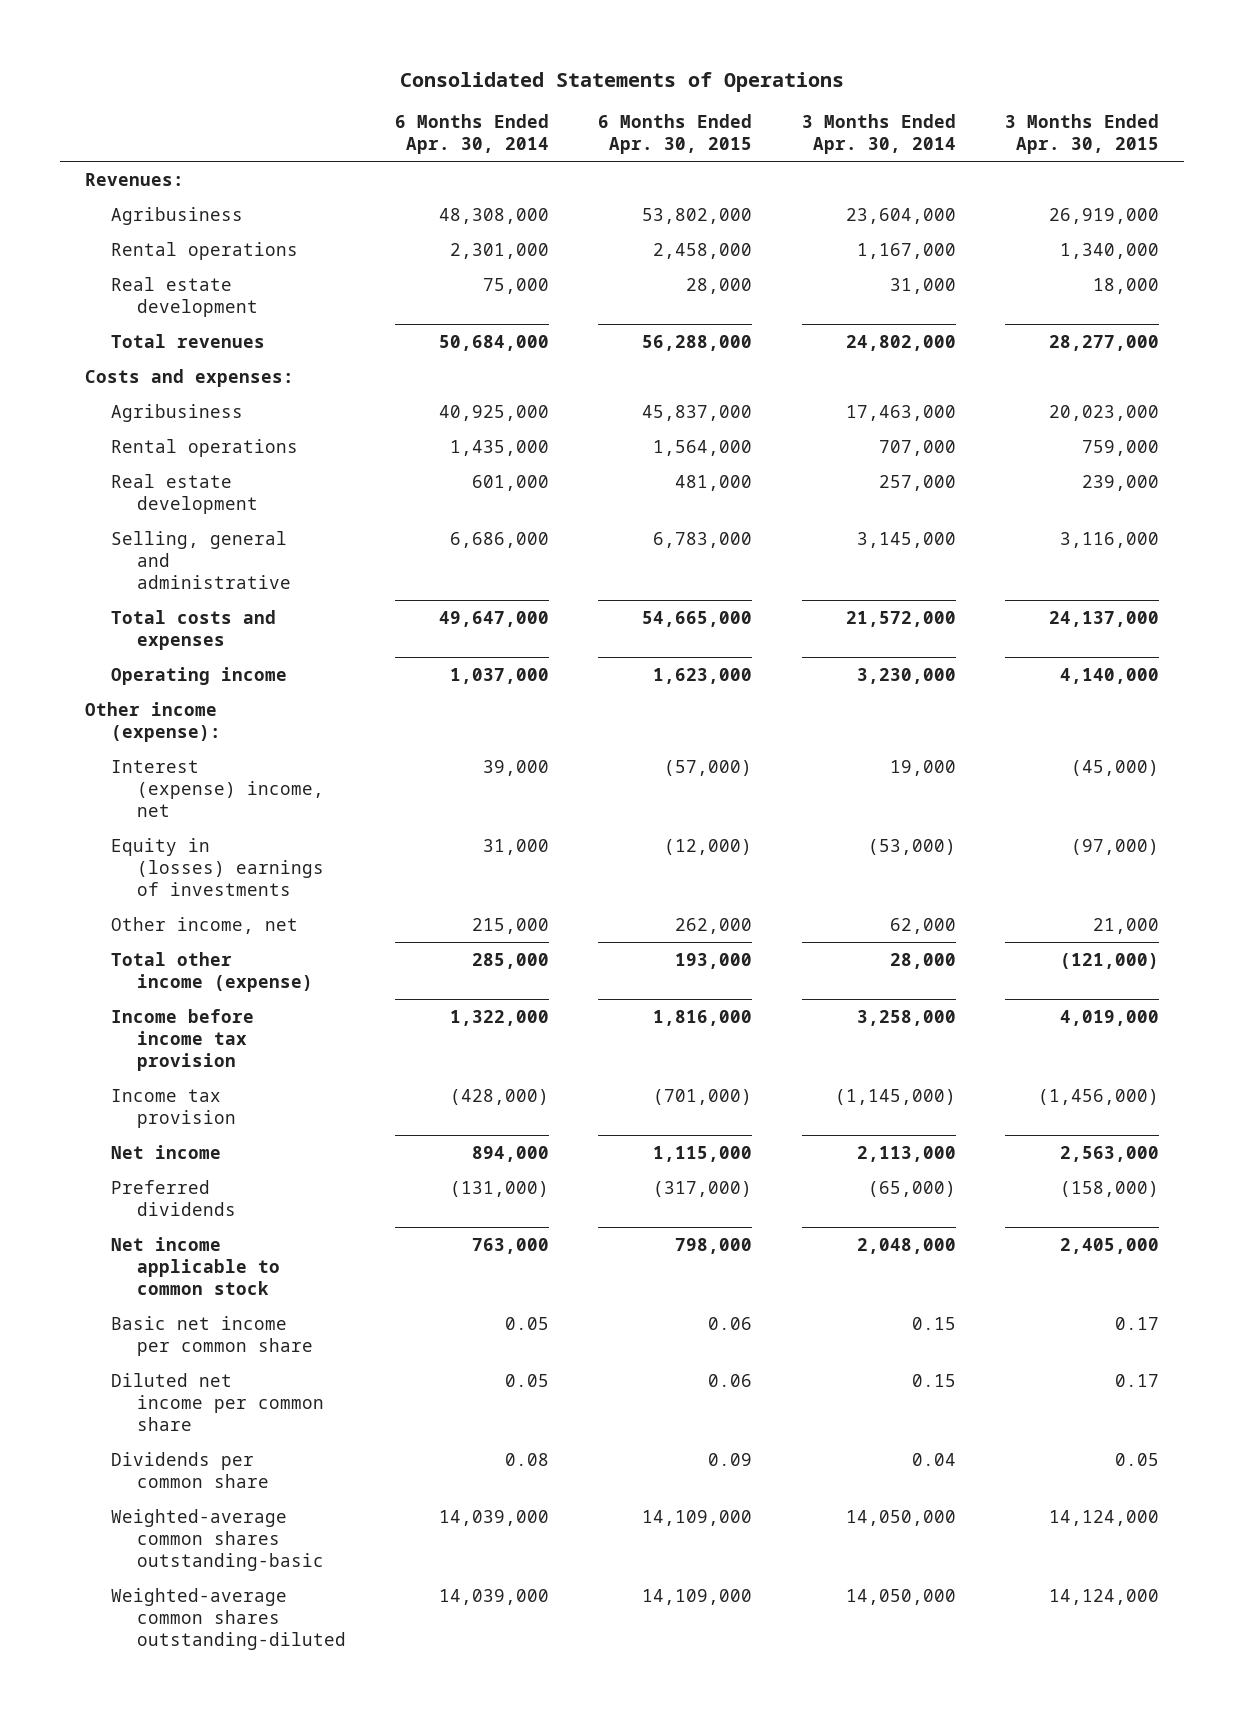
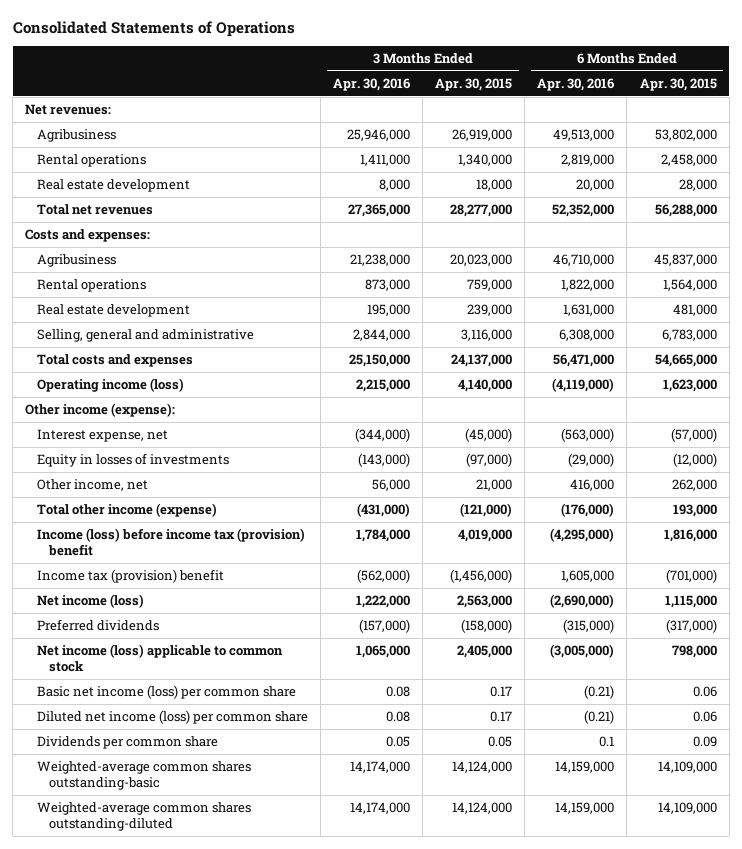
[395,113,550,155] 6 Months Ended Apr. 30, 2014 -> none
[801,113,956,155] 3 Months Ended Apr. 30, 2014 -> none
none -> [333,78,411,92] Apr. 30, 2016
none -> [537,78,615,92] Apr. 30, 2016
[84,172,184,186] Revenues: -> [25,104,112,116] Net revenues:
[110,333,265,348] Total revenues -> [37,204,154,216] Total net revenues
[110,666,287,685] Operating income -> [37,378,185,393] Operating income (loss)
[110,759,324,818] Interest (expense) income, net -> [37,429,169,443] Interest expense, net
[110,837,324,897] Equity in (losses) earnings of investments -> [37,453,230,468] Equity in losses of investments
[110,1008,254,1072] Income before income tax provision -> [37,528,306,557] Income (loss) before income tax (provision) benefit
[110,1088,236,1128] Income tax provision -> [37,569,225,584] Income tax (provision) benefit
[110,1144,221,1159] Net income -> [37,594,145,609] Net income (loss)
[110,1236,280,1296] Net income applicable to common stock -> [37,644,284,673] Net income (loss) applicable to common stock
[110,1315,313,1356] Basic net income per common share -> [37,685,297,700] Basic net income (loss) per common share
[110,1372,324,1432] Diluted net income per common share -> [37,710,309,725] Diluted net income (loss) per common share

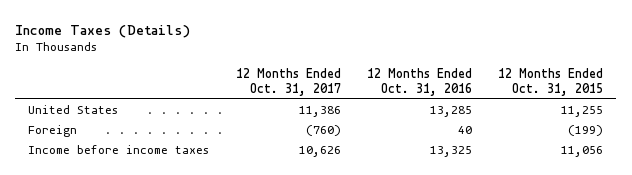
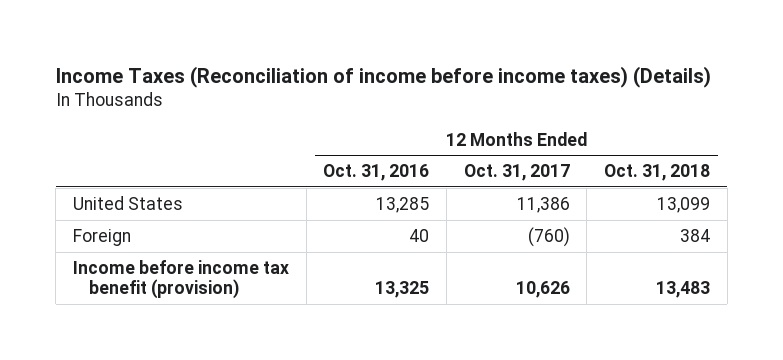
[15,24,191,38] Income Taxes (Details) -> [55,65,711,88] Income Taxes (Reconciliation of income before income taxes) (Details)
[498,67,604,97] 12 Months Ended Oct. 31, 2015 -> none
none -> [603,164,710,182] Oct. 31, 2018
[28,145,210,155] Income before income taxes -> [72,259,289,300] Income before income tax benefit (provision)

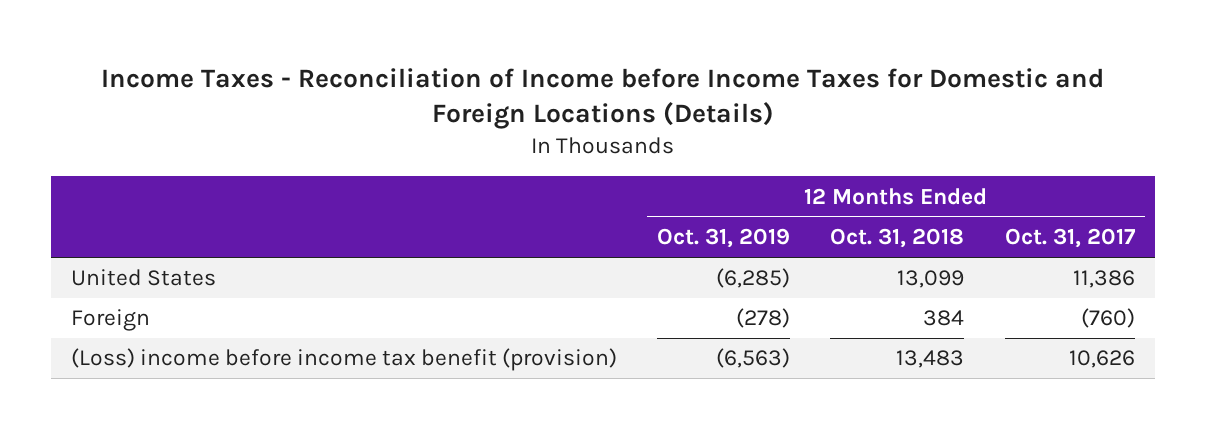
[55,65,711,88] Income Taxes (Reconciliation of income before income taxes) (Details) -> [100,67,1104,130] Income Taxes - Reconciliation of Income before Income Taxes for Domestic and Foreign Locations (Details)
[323,164,430,182] Oct. 31, 2016 -> none
none -> [657,228,791,249] Oct. 31, 2019
[72,259,289,300] Income before income tax benefit (provision) -> [71,348,618,372] (Loss) income before income tax benefit (provision)

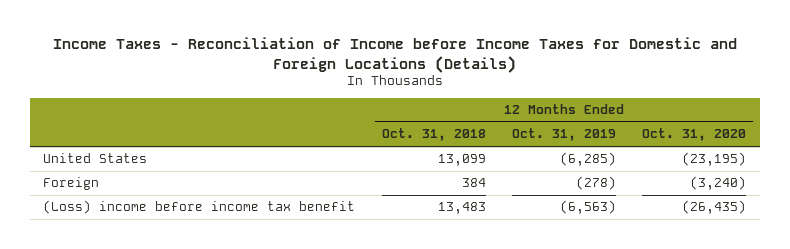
[1004,228,1136,249] Oct. 31, 2017 -> none
none -> [642,128,747,142] Oct. 31, 2020
[71,348,618,372] (Loss) income before income tax benefit (provision) -> [43,200,356,215] (Loss) income before income tax benefit

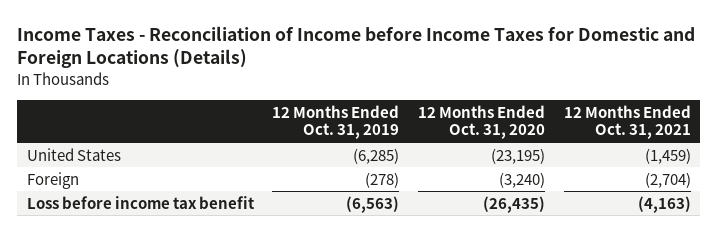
[381,128,486,142] Oct. 31, 2018 -> none
none -> [563,104,691,140] 12 Months Ended Oct. 31, 2021
[43,200,356,215] (Loss) income before income tax benefit -> [26,195,255,209] Loss before income tax benefit

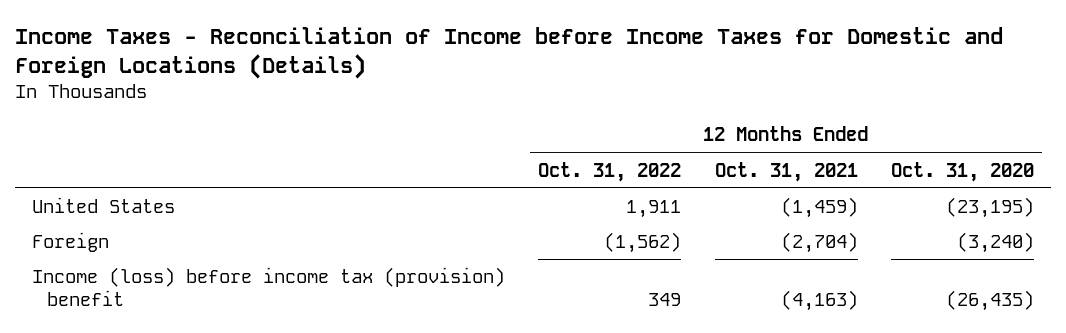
[272,104,400,140] 12 Months Ended Oct. 31, 2019 -> none
none -> [538,161,682,182] Oct. 31, 2022
[26,195,255,209] Loss before income tax benefit -> [31,267,505,307] Income (loss) before income tax (provision) benefit

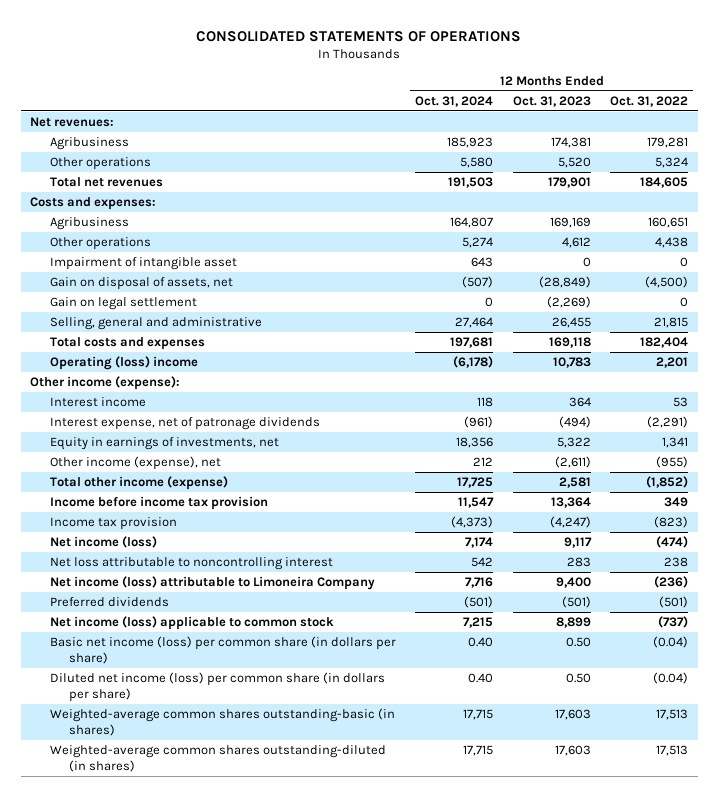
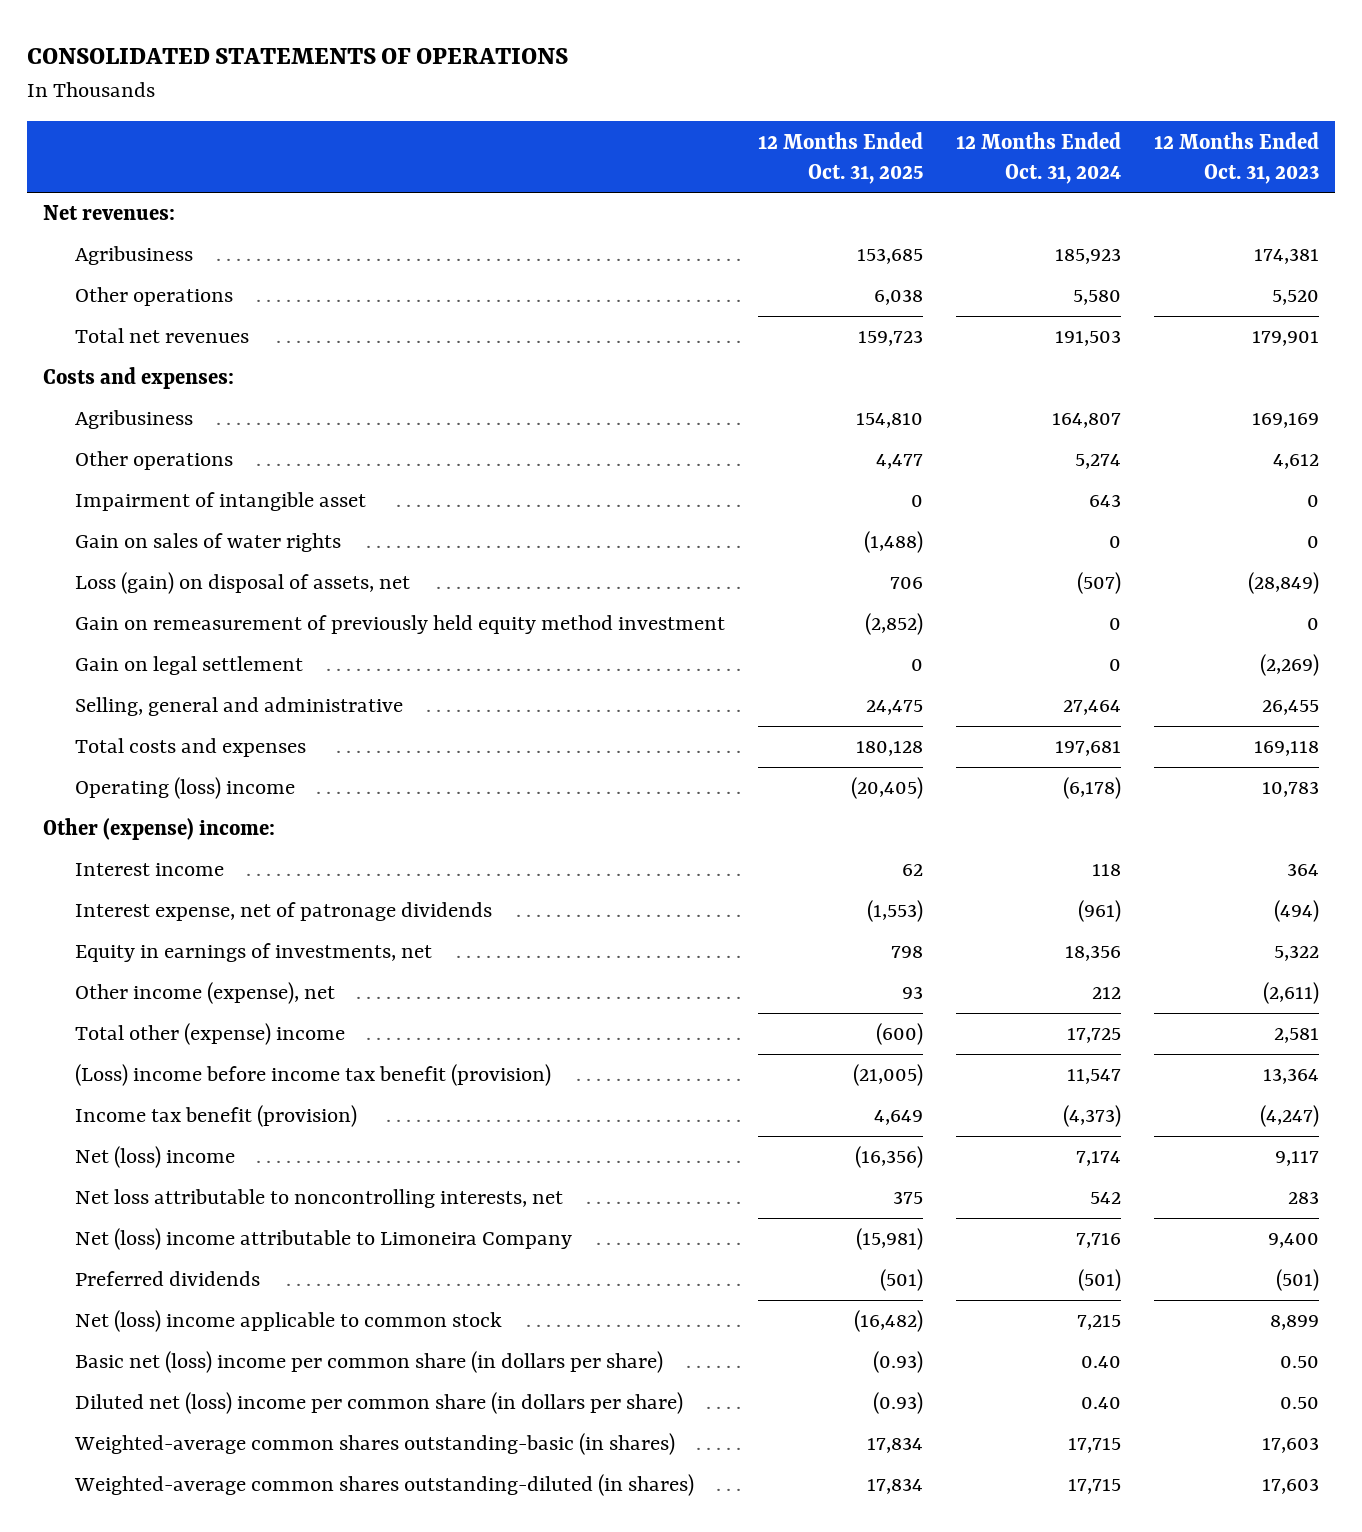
[610,95,689,107] Oct. 31, 2022 -> none
none -> [757,131,923,184] 12 Months Ended Oct. 31, 2025
none -> [74,533,341,553] Gain on sales of water rights
[49,277,233,291] Gain on disposal of assets, net -> [74,572,410,595] Loss (gain) on disposal of assets, net
none -> [74,615,725,635] Gain on remeasurement of previously held equity method investment
[30,376,181,391] Other income (expense): -> [43,818,276,841] Other (expense) income:
[49,476,228,491] Total other income (expense) -> [74,1023,345,1046] Total other (expense) income
[49,496,268,511] Income before income tax provision -> [74,1064,551,1087] (Loss) income before income tax benefit (provision)
[49,517,177,531] Income tax provision -> [74,1105,357,1128] Income tax benefit (provision)
[49,536,157,549] Net income (loss) -> [74,1146,235,1169] Net (loss) income
[49,557,333,571] Net loss attributable to noncontrolling interest -> [74,1189,563,1209] Net loss attributable to noncontrolling interests, net
[49,576,375,591] Net income (loss) attributable to Limoneira Company -> [74,1228,572,1251] Net (loss) income attributable to Limoneira Company
[49,616,334,631] Net income (loss) applicable to common stock -> [74,1310,502,1333] Net (loss) income applicable to common stock
[49,636,396,664] Basic net income (loss) per common share (in dollars per share) -> [74,1351,663,1374] Basic net (loss) income per common share (in dollars per share)
[49,672,385,702] Diluted net income (loss) per common share (in dollars per share) -> [74,1392,683,1415] Diluted net (loss) income per common share (in dollars per share)

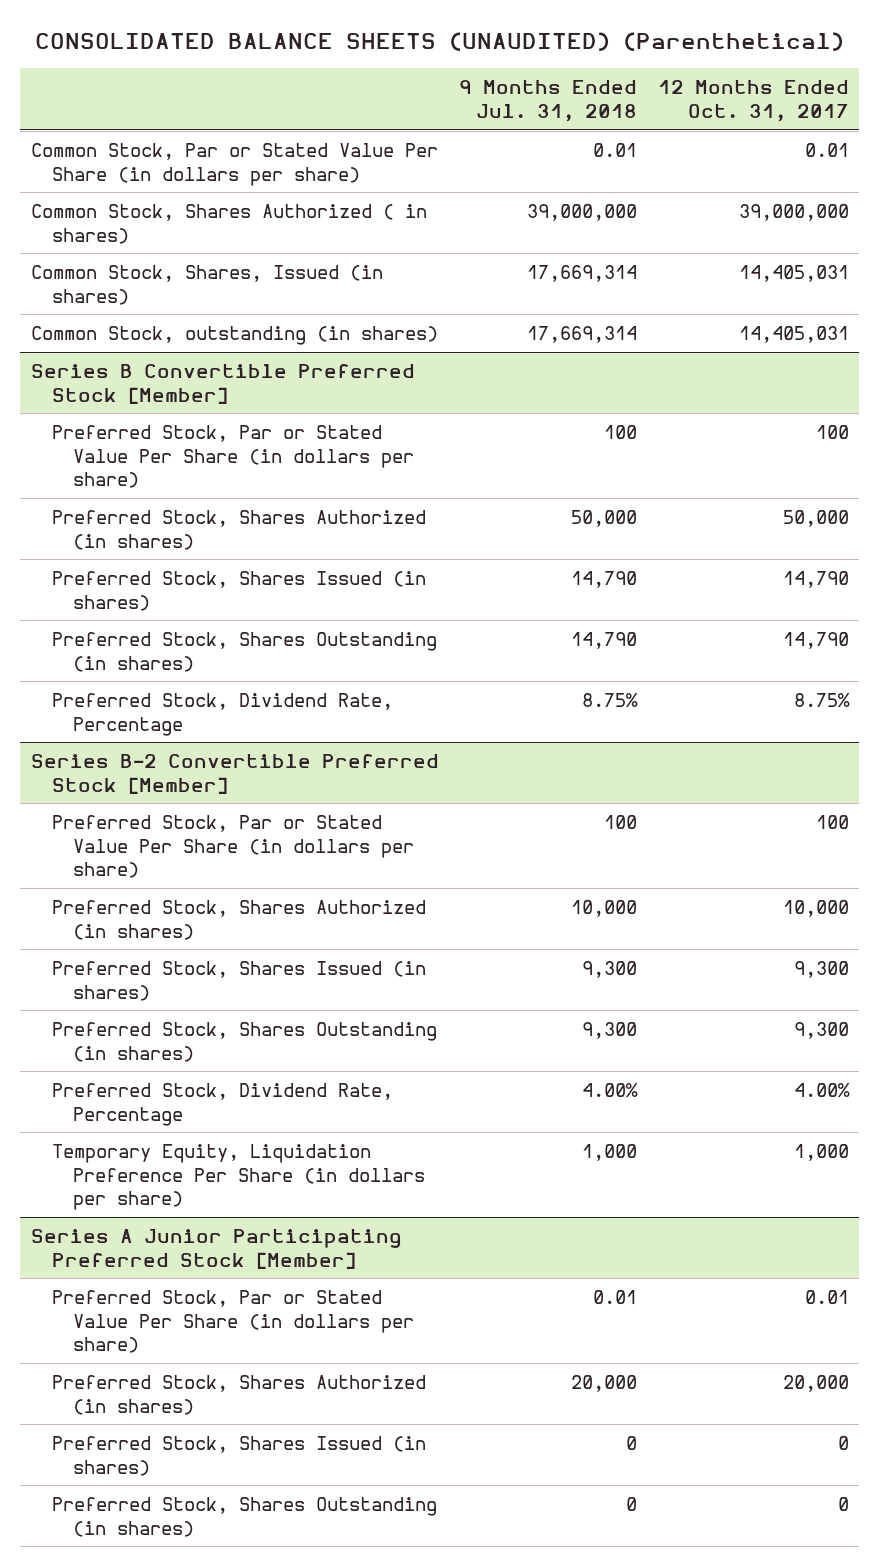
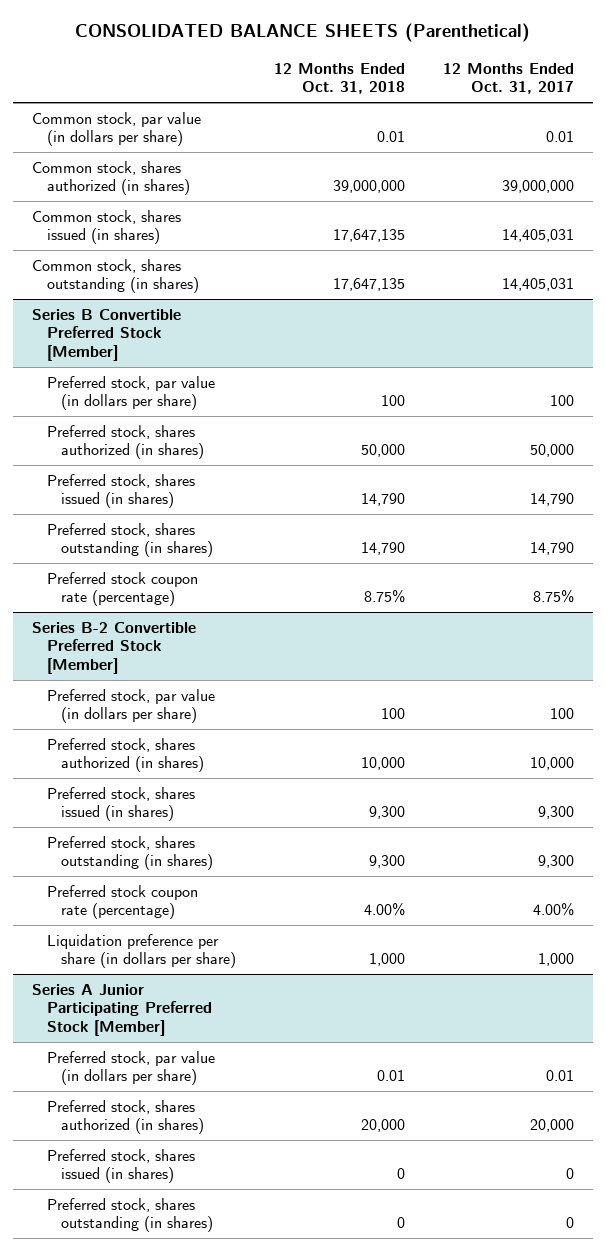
[34,32,844,52] CONSOLIDATED BALANCE SHEETS (UNAUDITED) (Parenthetical) -> [75,23,531,43] CONSOLIDATED BALANCE SHEETS (Parenthetical)
[459,80,638,122] 9 Months Ended Jul. 31, 2018 -> none
none -> [273,62,405,95] 12 Months Ended Oct. 31, 2018
[30,143,438,186] Common Stock, Par or Stated Value Per Share (in dollars per share) -> [32,111,202,147] Common stock, par value (in dollars per share)
[30,204,427,244] Common Stock, Shares Authorized ( in shares) -> [32,160,190,196] Common stock, shares authorized (in shares)
[30,265,383,305] Common Stock, Shares, Issued (in shares) -> [32,209,182,245] Common stock, shares issued (in shares)
[30,326,438,346] Common Stock, outstanding (in shares) -> [32,258,199,294] Common stock, shares outstanding (in shares)
[51,425,414,489] Preferred Stock, Par or Stated Value Per Share (in dollars per share) -> [46,375,215,411] Preferred stock, par value (in dollars per share)
[51,510,426,550] Preferred Stock, Shares Authorized (in shares) -> [46,424,204,460] Preferred stock, shares authorized (in shares)
[51,571,426,611] Preferred Stock, Shares Issued (in shares) -> [46,473,195,509] Preferred stock, shares issued (in shares)
[51,632,437,672] Preferred Stock, Shares Outstanding (in shares) -> [46,522,213,558] Preferred stock, shares outstanding (in shares)
[51,693,393,736] Preferred Stock, Dividend Rate, Percentage -> [46,571,198,607] Preferred stock coupon rate (percentage)
[51,815,414,879] Preferred Stock, Par or Stated Value Per Share (in dollars per share) -> [46,688,215,724] Preferred stock, par value (in dollars per share)
[51,900,426,940] Preferred Stock, Shares Authorized (in shares) -> [46,737,204,773] Preferred stock, shares authorized (in shares)
[51,961,426,1001] Preferred Stock, Shares Issued (in shares) -> [46,786,195,822] Preferred stock, shares issued (in shares)
[51,1022,437,1062] Preferred Stock, Shares Outstanding (in shares) -> [46,835,213,871] Preferred stock, shares outstanding (in shares)
[51,1083,393,1126] Preferred Stock, Dividend Rate, Percentage -> [46,884,198,920] Preferred stock coupon rate (percentage)
[51,1144,425,1211] Temporary Equity, Liquidation Preference Per Share (in dollars per share) -> [46,933,236,969] Liquidation preference per share (in dollars per share)
[51,1290,414,1354] Preferred Stock, Par or Stated Value Per Share (in dollars per share) -> [46,1050,215,1086] Preferred stock, par value (in dollars per share)
[51,1375,426,1415] Preferred Stock, Shares Authorized (in shares) -> [46,1099,204,1135] Preferred stock, shares authorized (in shares)
[51,1436,426,1476] Preferred Stock, Shares Issued (in shares) -> [46,1148,195,1184] Preferred stock, shares issued (in shares)
[51,1497,437,1537] Preferred Stock, Shares Outstanding (in shares) -> [46,1197,213,1233] Preferred stock, shares outstanding (in shares)

